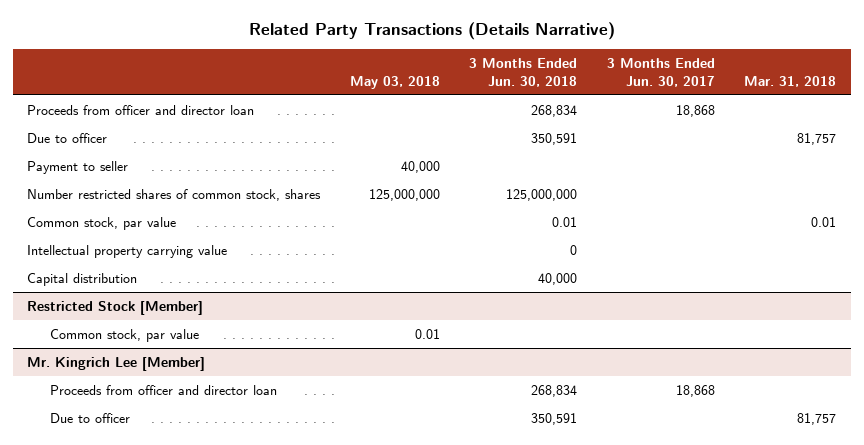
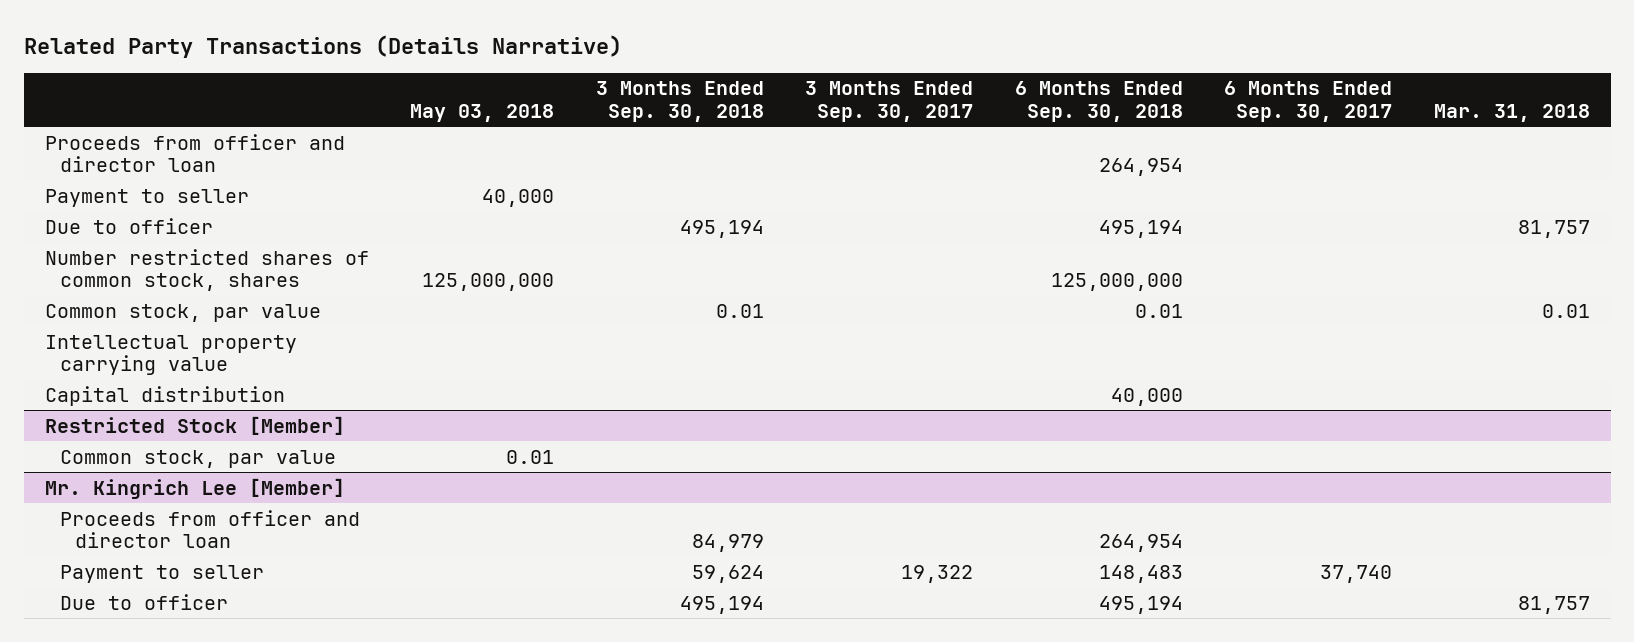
[469,57,578,87] 3 Months Ended Jun. 30, 2018 -> none
[606,57,715,87] 3 Months Ended Jun. 30, 2017 -> none
none -> [595,81,764,122] 3 Months Ended Sep. 30, 2018
none -> [805,81,974,122] 3 Months Ended Sep. 30, 2017
none -> [1014,81,1183,122] 6 Months Ended Sep. 30, 2018
none -> [1224,81,1393,122] 6 Months Ended Sep. 30, 2017
[27,132,108,143] Due to officer -> [44,217,213,234] Due to officer
none -> [59,564,264,583] Payment to seller

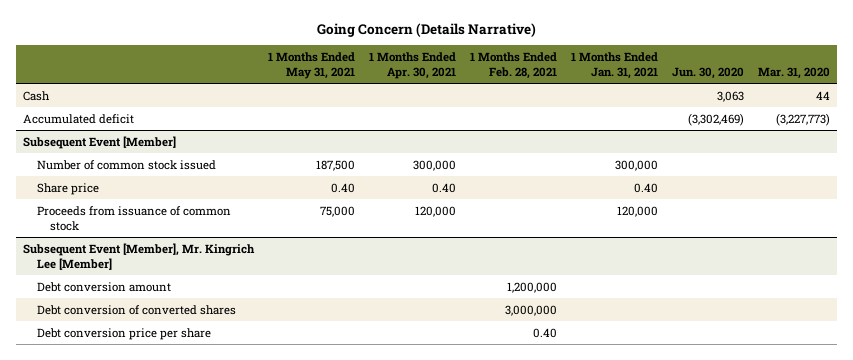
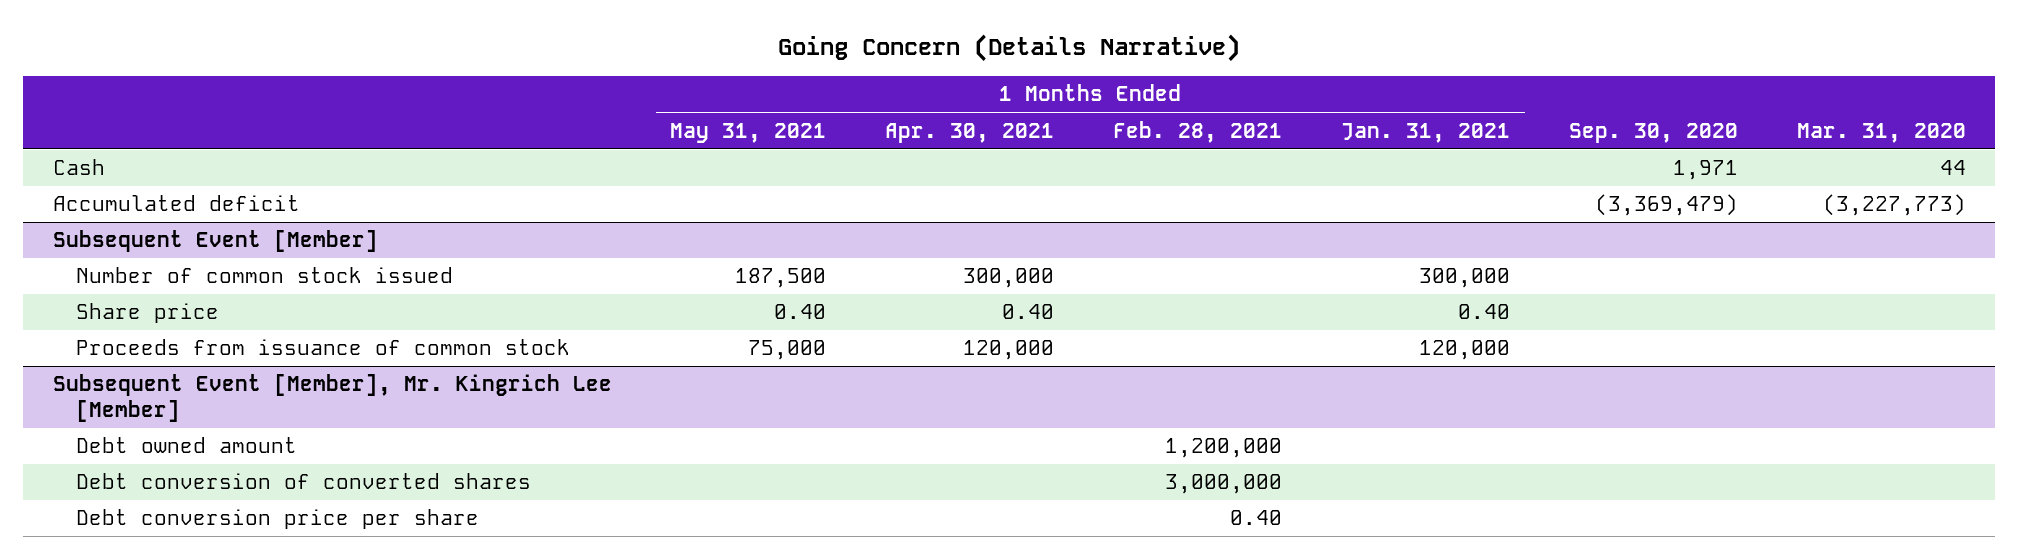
[672,67,745,80] Jun. 30, 2020 -> none
none -> [1569,122,1739,143] Sep. 30, 2020
[36,281,171,292] Debt conversion amount -> [76,437,298,454] Debt owned amount

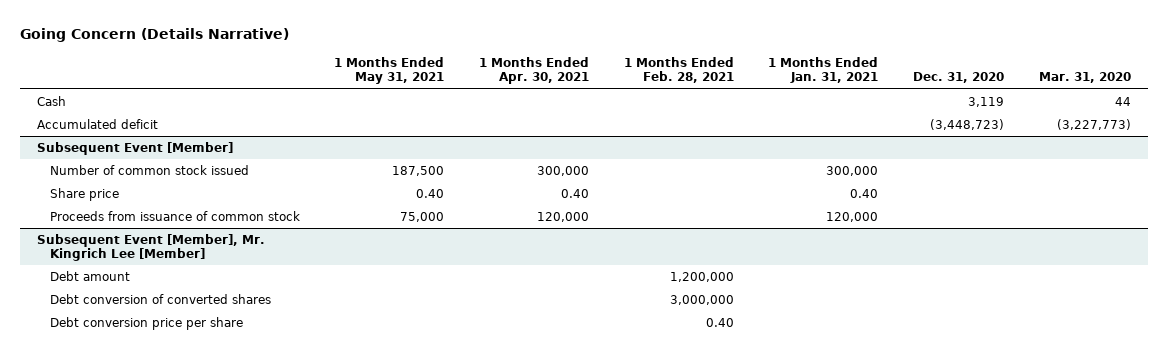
[1569,122,1739,143] Sep. 30, 2020 -> none
none -> [912,72,1004,84] Dec. 31, 2020
[76,437,298,454] Debt owned amount -> [49,270,130,281] Debt amount

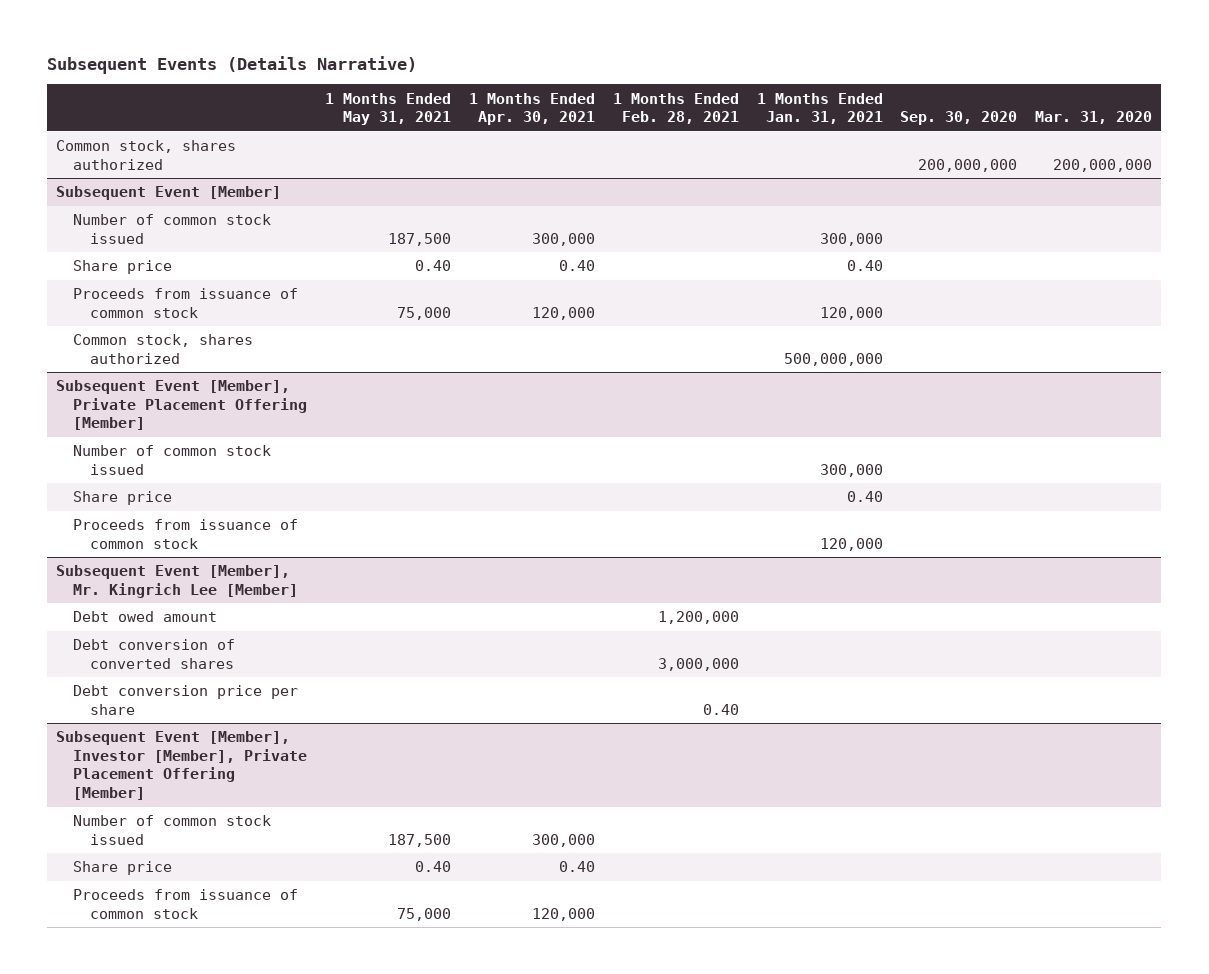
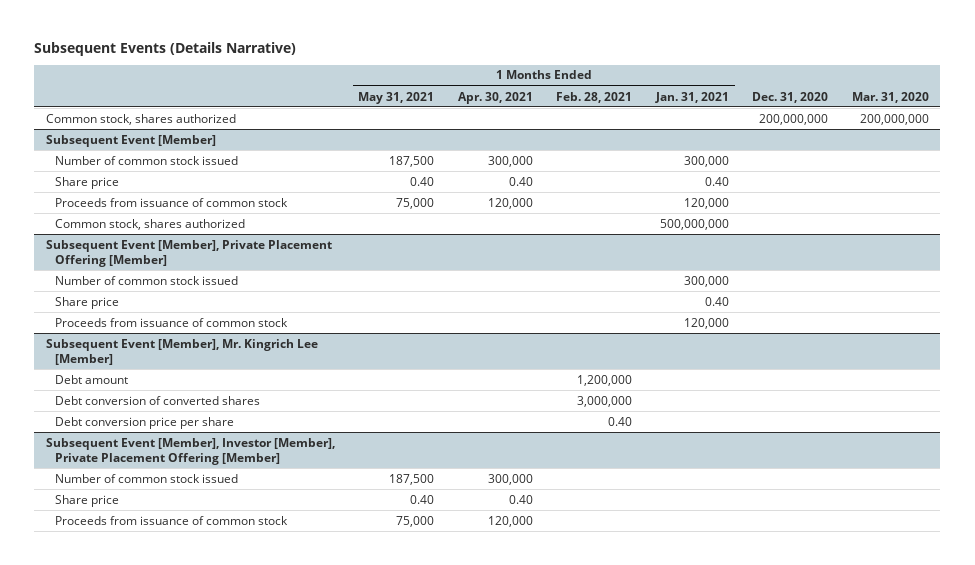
[900,111,1018,126] Sep. 30, 2020 -> none
none -> [752,91,829,103] Dec. 31, 2020
[73,611,218,623] Debt owed amount -> [55,374,129,384] Debt amount

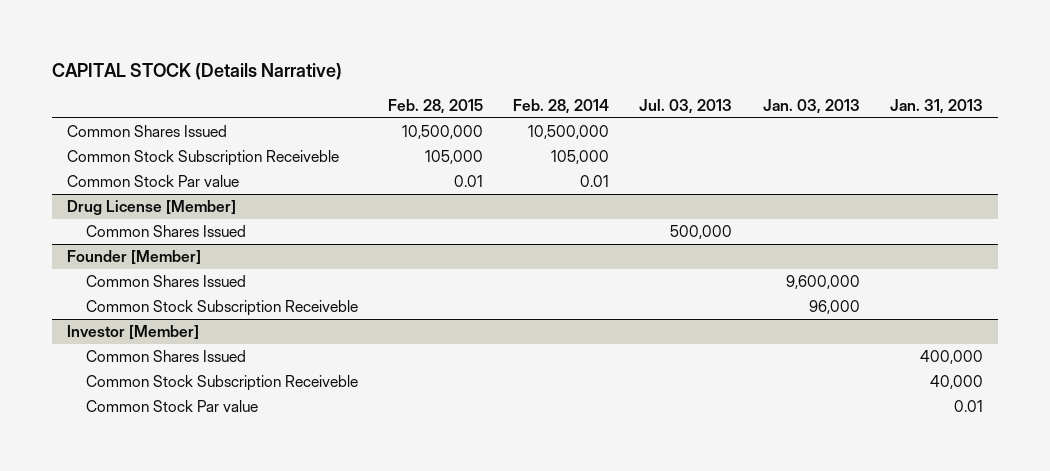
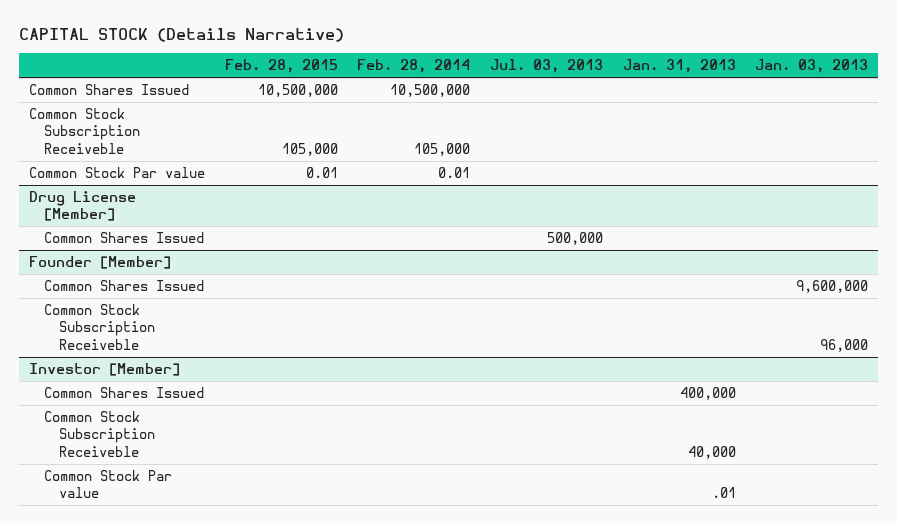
[953,400,983,413] 0.01 -> [711,487,736,499] .01

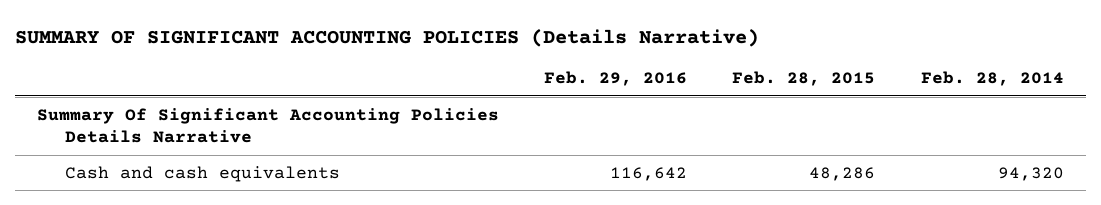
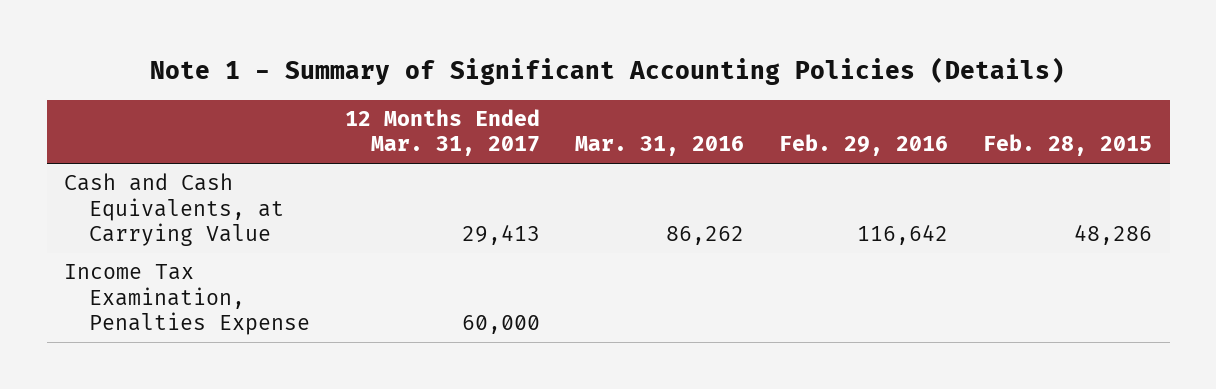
[14,28,759,47] SUMMARY OF SIGNIFICANT ACCOUNTING POLICIES (Details Narrative) -> [150,56,1066,85] Note 1 - Summary of Significant Accounting Policies (Details)
[920,71,1064,87] Feb. 28, 2014 -> none
none -> [345,109,541,157] 12 Months Ended Mar. 31, 2017
none -> [575,136,745,157] Mar. 31, 2016
[37,107,500,144] Summary Of Significant Accounting Policies Details Narrative -> none
[65,165,341,182] Cash and cash equivalents -> [64,173,285,246] Cash and Cash Equivalents, at Carrying Value
none -> [64,264,311,335] Income Tax Examination, Penalties Expense

